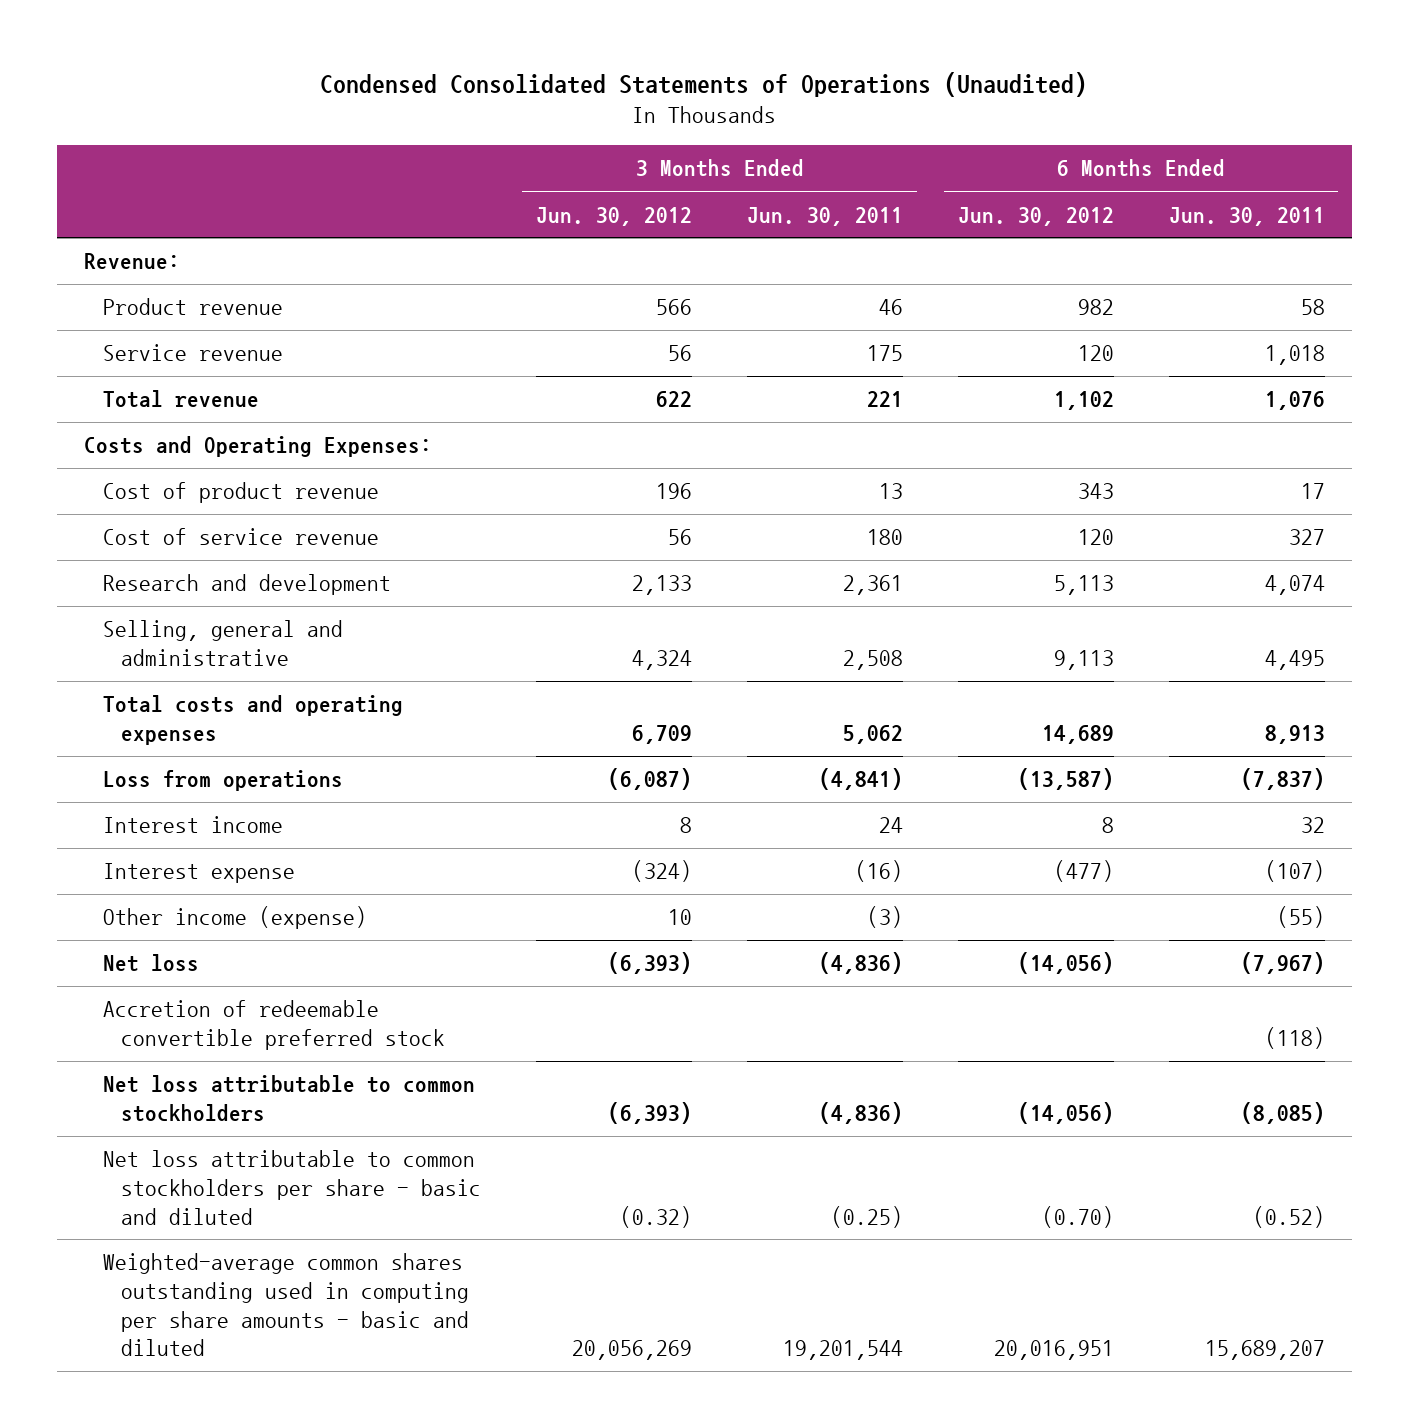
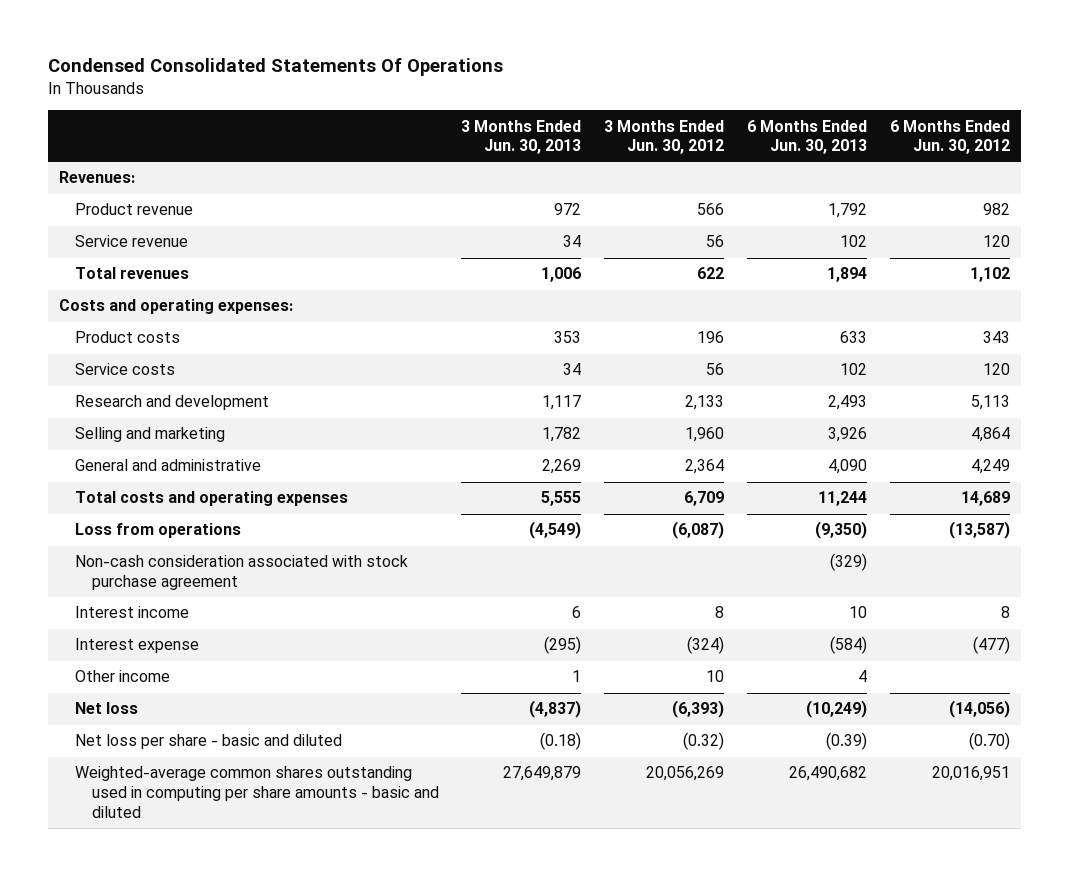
[320,71,1088,97] Condensed Consolidated Statements of Operations (Unaudited) -> [47,58,503,77] Condensed Consolidated Statements Of Operations
[746,206,903,226] Jun. 30, 2011 -> none
[1168,206,1325,226] Jun. 30, 2011 -> none
none -> [461,119,582,155] 3 Months Ended Jun. 30, 2013
none -> [746,119,867,155] 6 Months Ended Jun. 30, 2013
[84,253,181,270] Revenue: -> [59,171,136,184] Revenues:
[102,390,259,409] Total revenue -> [75,267,190,280] Total revenues
[84,436,433,458] Costs and Operating Expenses: -> [59,299,294,315] Costs and operating expenses:
[102,482,379,504] Cost of product revenue -> [75,331,181,344] Product costs
[102,528,379,546] Cost of service revenue -> [75,363,176,376] Service costs
none -> [75,427,226,443] Selling and marketing
[102,620,343,666] Selling, general and administrative -> [75,459,262,472] General and administrative
[632,649,693,670] 4,324 -> [685,459,725,475] 2,364
[1053,649,1114,670] 9,113 -> [970,459,1010,475] 4,249
none -> [75,555,409,591] Non-cash consideration associated with stock purchase agreement
[102,906,367,930] Other income (expense) -> [75,670,171,683] Other income
[102,1000,446,1050] Accretion of redeemable convertible preferred stock -> none
[102,1075,475,1122] Net loss attributable to common stockholders -> none
[102,1150,482,1225] Net loss attributable to common stockholders per share - basic and diluted -> [75,734,343,750] Net loss per share - basic and diluted

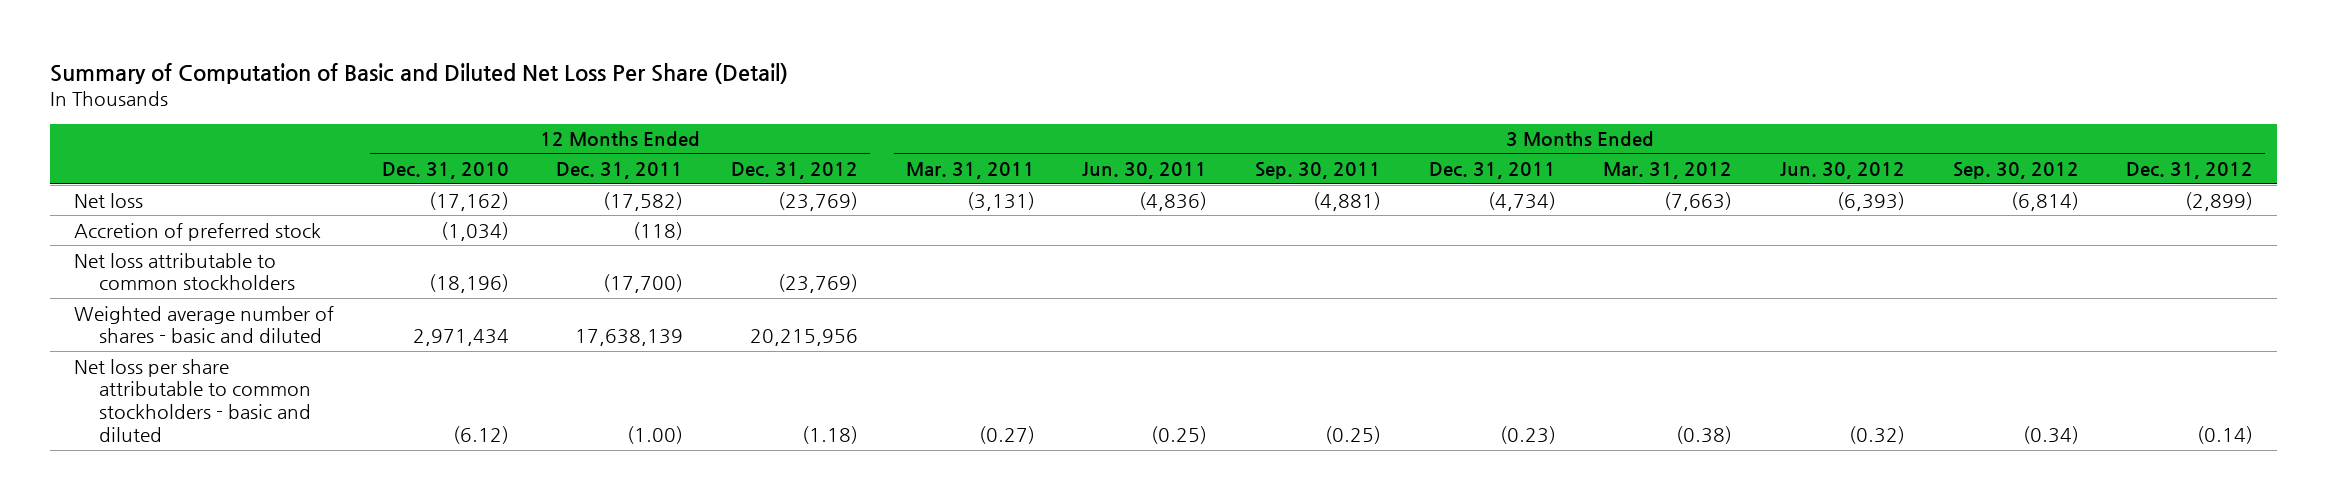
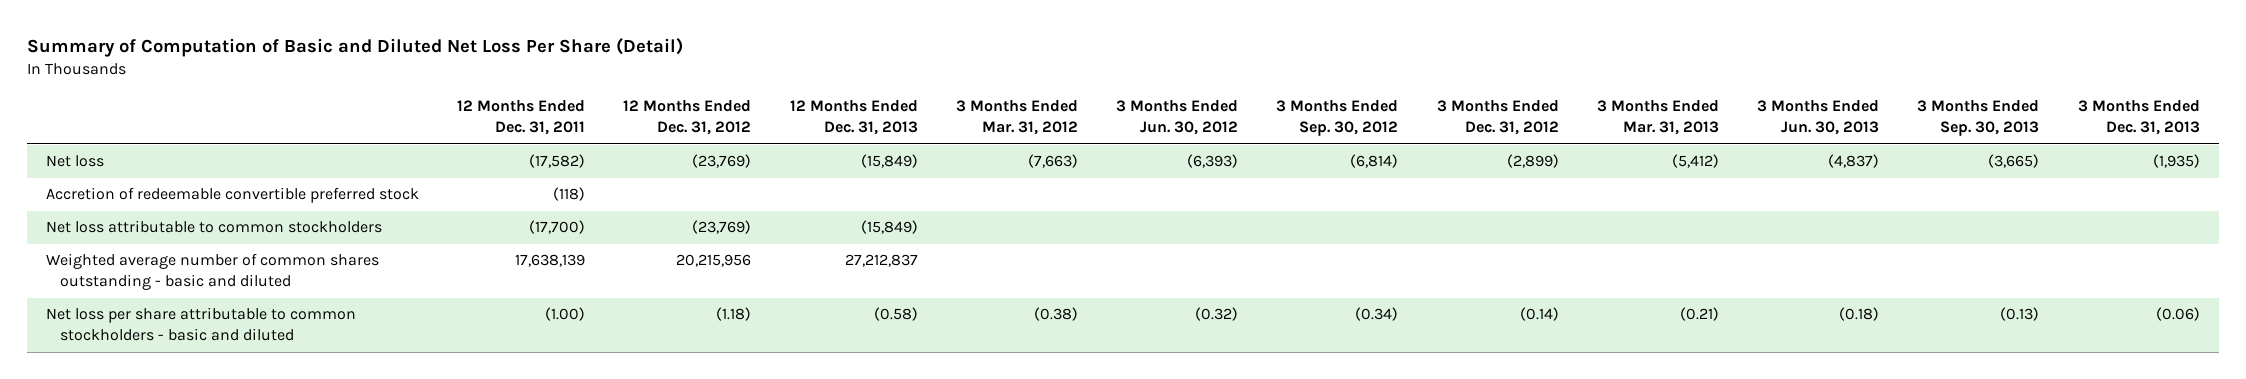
[381,162,509,180] Dec. 31, 2010 -> none
[905,162,1035,180] Mar. 31, 2011 -> none
[1082,162,1208,180] Jun. 30, 2011 -> none
[1255,162,1382,180] Sep. 30, 2011 -> none
[1428,162,1556,180] Dec. 31, 2011 -> none
none -> [789,100,918,136] 12 Months Ended Dec. 31, 2013
none -> [1596,100,1719,136] 3 Months Ended Mar. 31, 2013
none -> [1757,100,1880,136] 3 Months Ended Jun. 30, 2013
none -> [1917,100,2040,137] 3 Months Ended Sep. 30, 2013
none -> [2077,100,2200,136] 3 Months Ended Dec. 31, 2013
[74,222,322,241] Accretion of preferred stock -> [46,187,420,204] Accretion of redeemable convertible preferred stock
[74,305,335,344] Weighted average number of shares - basic and diluted -> [46,253,380,291] Weighted average number of common shares outstanding - basic and diluted

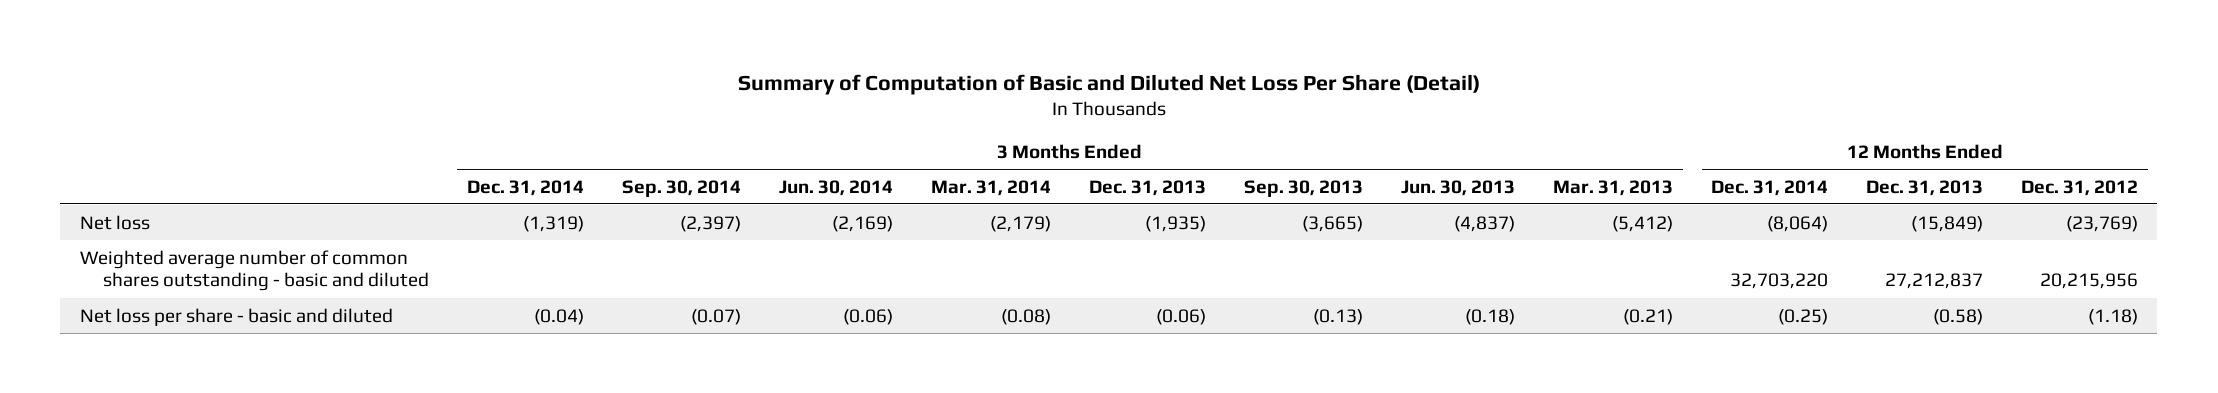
[457,100,586,136] 12 Months Ended Dec. 31, 2011 -> none
[955,100,1078,136] 3 Months Ended Mar. 31, 2012 -> none
[1116,100,1239,136] 3 Months Ended Jun. 30, 2012 -> none
[1276,100,1399,137] 3 Months Ended Sep. 30, 2012 -> none
[1436,100,1559,136] 3 Months Ended Dec. 31, 2012 -> none
none -> [466,179,584,196] Dec. 31, 2014
none -> [621,179,741,197] Sep. 30, 2014
none -> [778,179,893,196] Jun. 30, 2014
none -> [930,179,1051,196] Mar. 31, 2014
none -> [1711,179,1829,196] Dec. 31, 2014
[46,187,420,204] Accretion of redeemable convertible preferred stock -> none
[46,220,383,234] Net loss attributable to common stockholders -> none
[46,307,357,342] Net loss per share attributable to common stockholders - basic and diluted -> [79,307,393,326] Net loss per share - basic and diluted

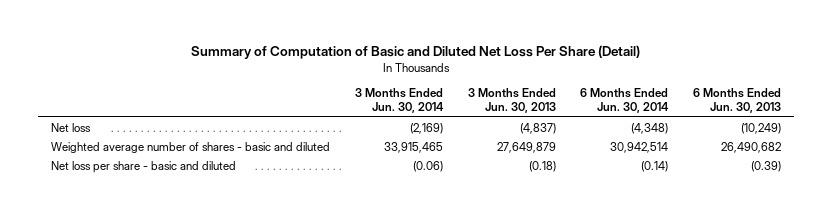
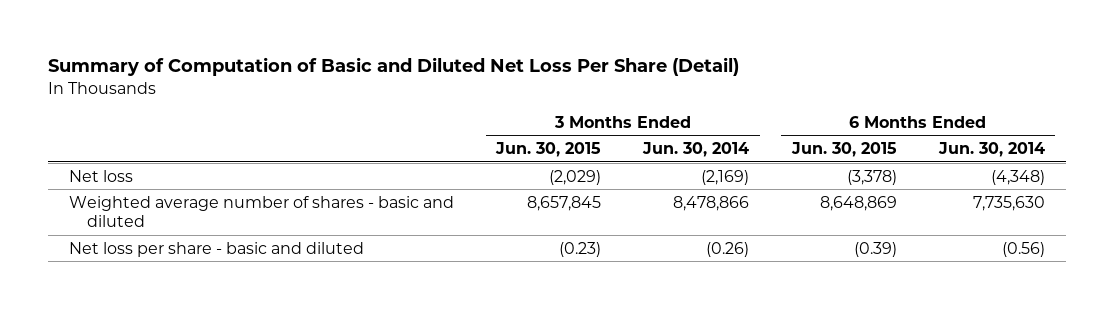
[467,87,556,114] 3 Months Ended Jun. 30, 2013 -> none
[693,87,782,114] 6 Months Ended Jun. 30, 2013 -> none
none -> [495,142,602,158] Jun. 30, 2015
none -> [790,142,897,158] Jun. 30, 2015
[383,141,443,153] 33,915,465 -> [673,195,750,211] 8,478,866
[610,141,669,153] 30,942,514 -> [972,195,1045,211] 7,735,630
[412,160,443,172] (0.06) -> [706,241,750,257] (0.26)
[641,160,669,172] (0.14) -> [1001,241,1045,257] (0.56)

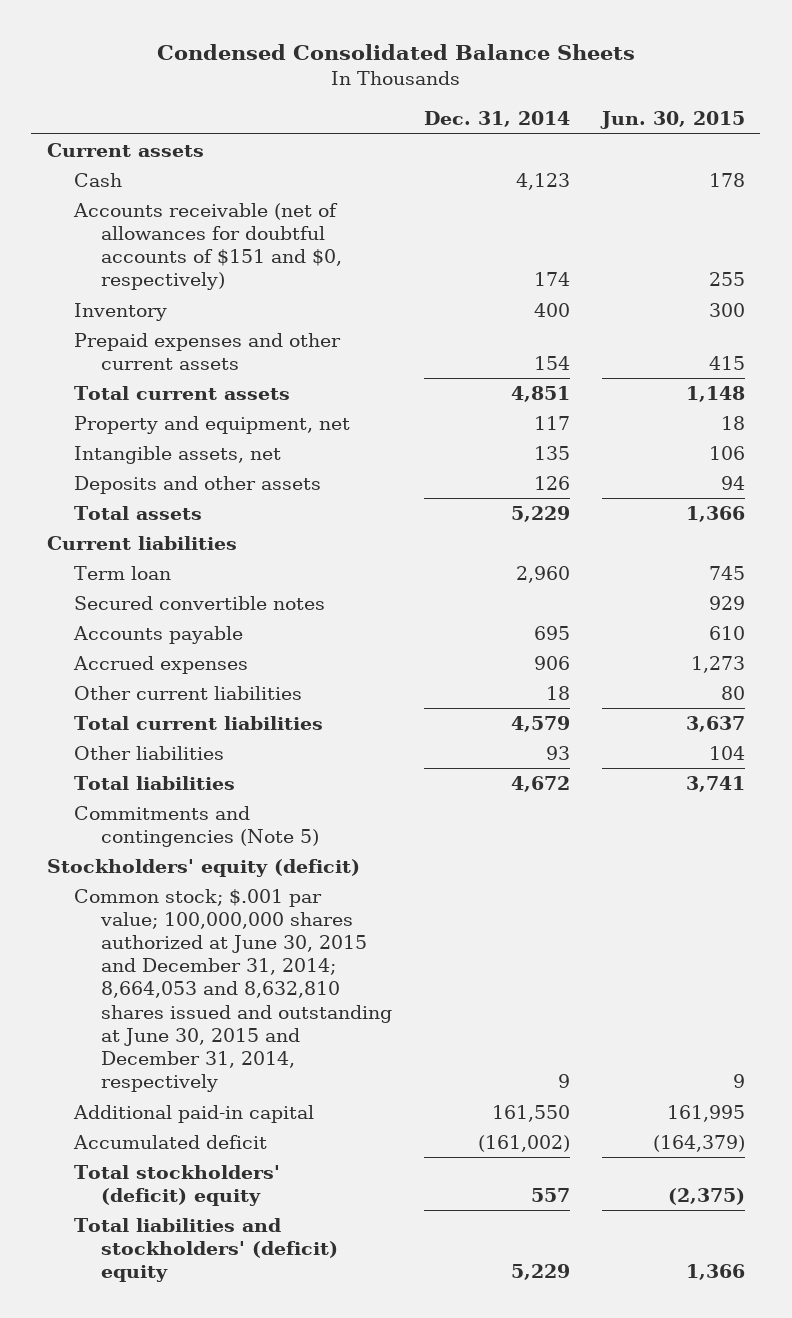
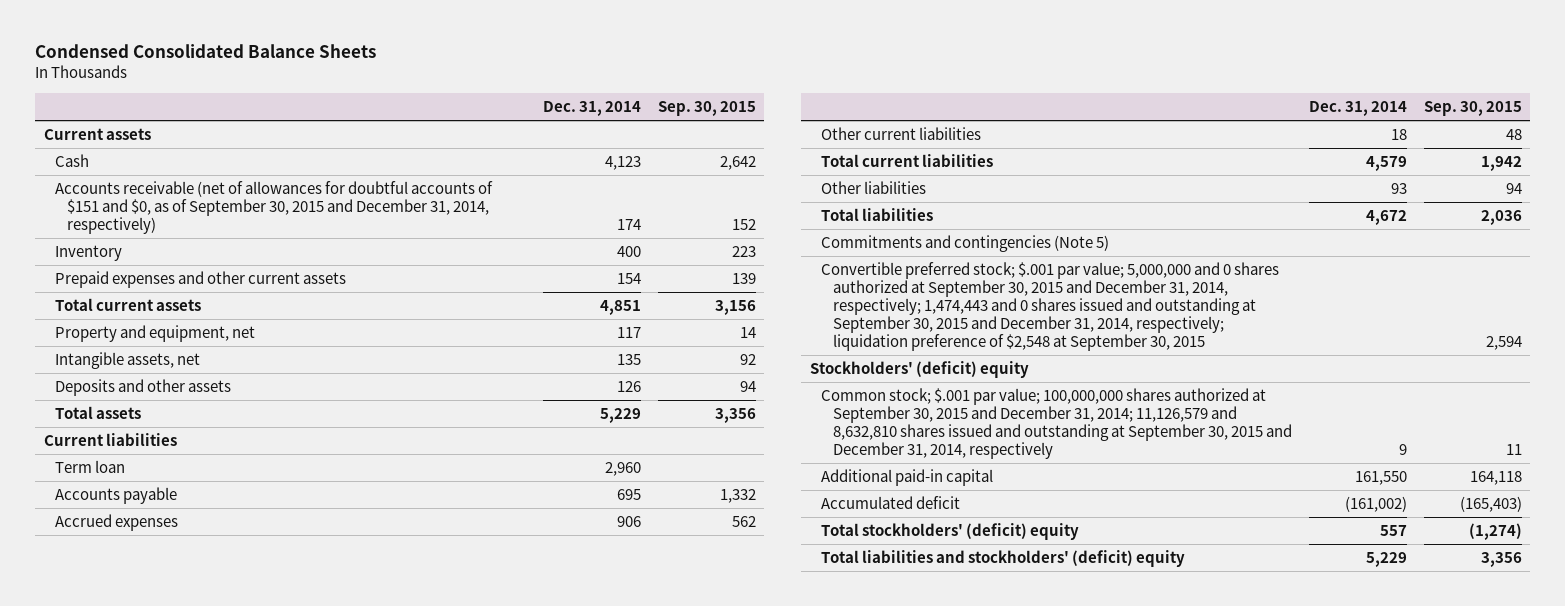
[599,111,745,130] Jun. 30, 2015 -> none
none -> [657,101,756,117] Sep. 30, 2015
[73,202,343,291] Accounts receivable (net of allowances for doubtful accounts of $151 and $0, respectively) -> [55,180,494,234] Accounts receivable (net of allowances for doubtful accounts of $151 and $0, as of September 30, 2015 and December 31, 2014, respectively)
[74,595,326,610] Secured convertible notes -> none
none -> [821,261,1280,351] Convertible preferred stock; $.001 par value; 5,000,000 and 0 shares authorized at September 30, 2015 and December 31, 2014, respectively; 1,474,443 and 0 shares issued and outstanding at September 30, 2015 and December 31, 2014, respectively; liquidation preference of $2,548 at September 30, 2015
[47,858,361,877] Stockholders' equity (deficit) -> [809,360,1029,378] Stockholders' (deficit) equity
[74,888,393,1093] Common stock; $.001 par value; 100,000,000 shares authorized at June 30, 2015 and December 31, 2014; 8,664,053 and 8,632,810 shares issued and outstanding at June 30, 2015 and December 31, 2014, respectively -> [821,387,1292,459] Common stock; $.001 par value; 100,000,000 shares authorized at September 30, 2015 and December 31, 2014; 11,126,579 and 8,632,810 shares issued and outstanding at September 30, 2015 and December 31, 2014, respectively

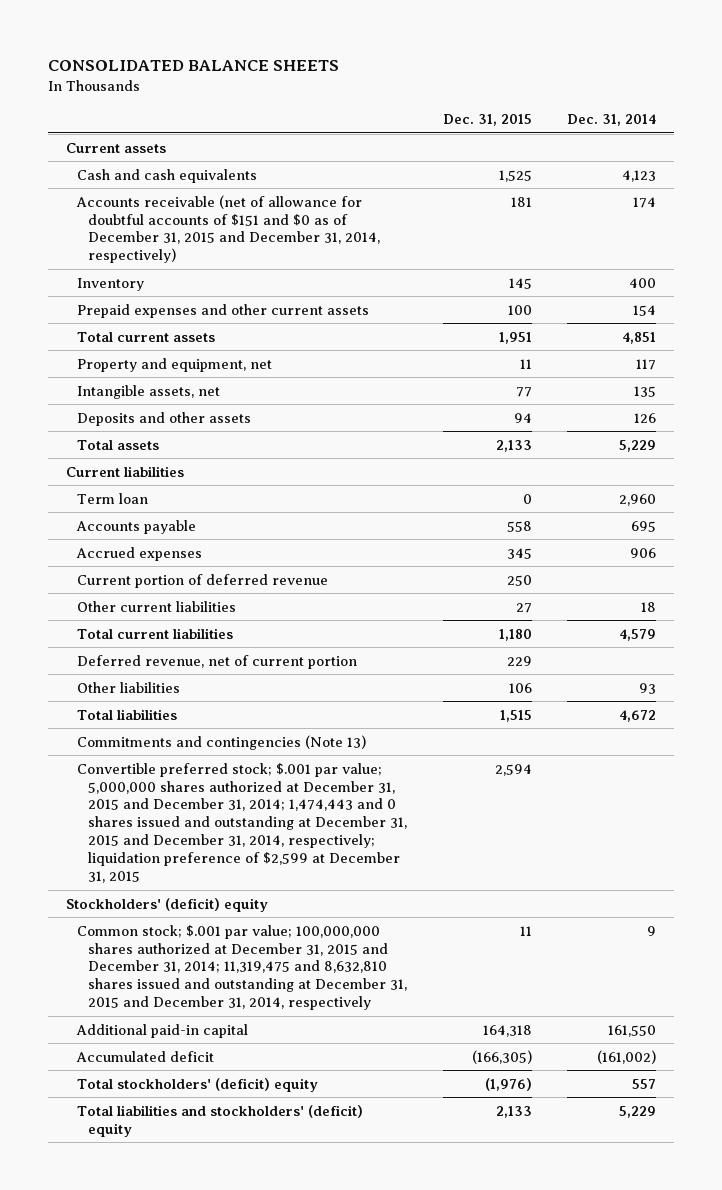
[35,44,377,59] Condensed Consolidated Balance Sheets -> [47,59,339,71] CONSOLIDATED BALANCE SHEETS
[657,101,756,117] Sep. 30, 2015 -> none
none -> [442,114,532,127] Dec. 31, 2015
[55,153,90,167] Cash -> [76,168,257,183] Cash and cash equivalents
[55,180,494,234] Accounts receivable (net of allowances for doubtful accounts of $151 and $0, as of September 30, 2015 and December 31, 2014, respectively) -> [75,194,381,264] Accounts receivable (net of allowance for doubtful accounts of $151 and $0 as of December 31, 2015 and December 31, 2014, respectively)
none -> [76,573,328,588] Current portion of deferred revenue
none -> [76,654,357,669] Deferred revenue, net of current portion
[821,234,1110,252] Commitments and contingencies (Note 5) -> [76,734,366,750] Commitments and contingencies (Note 13)
[821,261,1280,351] Convertible preferred stock; $.001 par value; 5,000,000 and 0 shares authorized at September 30, 2015 and December 31, 2014, respectively; 1,474,443 and 0 shares issued and outstanding at September 30, 2015 and December 31, 2014, respectively; liquidation preference of $2,548 at September 30, 2015 -> [76,762,408,883] Convertible preferred stock; $.001 par value; 5,000,000 shares authorized at December 31, 2015 and December 31, 2014; 1,474,443 and 0 shares issued and outstanding at December 31, 2015 and December 31, 2014, respectively; liquidation preference of $2,599 at December 31, 2015
[821,387,1292,459] Common stock; $.001 par value; 100,000,000 shares authorized at September 30, 2015 and December 31, 2014; 11,126,579 and 8,632,810 shares issued and outstanding at September 30, 2015 and December 31, 2014, respectively -> [76,924,408,1011] Common stock; $.001 par value; 100,000,000 shares authorized at December 31, 2015 and December 31, 2014; 11,319,475 and 8,632,810 shares issued and outstanding at December 31, 2015 and December 31, 2014, respectively

